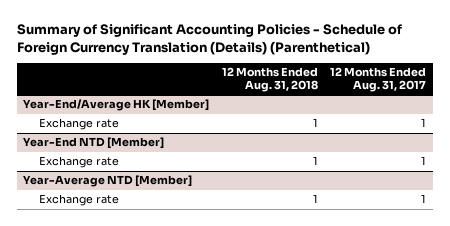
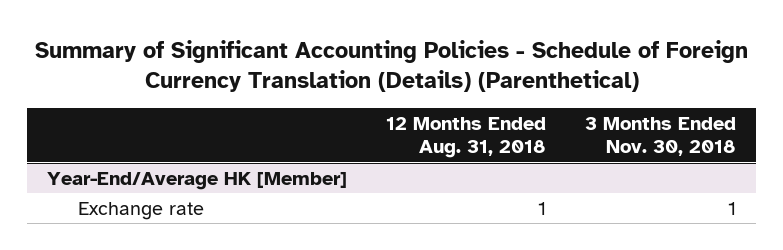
[330,67,427,93] 12 Months Ended Aug. 31, 2017 -> none
none -> [585,116,737,157] 3 Months Ended Nov. 30, 2018
[23,137,165,150] Year-End NTD [Member] -> none
[39,156,120,169] Exchange rate -> none
[23,175,193,188] Year-Average NTD [Member] -> none
[39,194,120,207] Exchange rate -> none

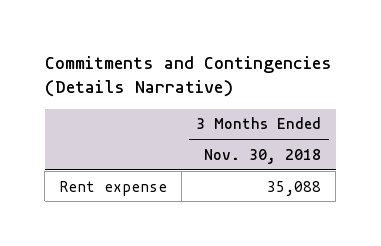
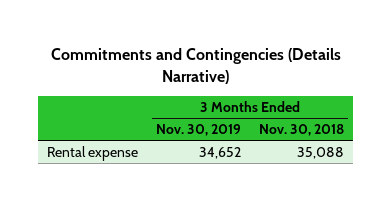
none -> [156,124,242,137] Nov. 30, 2019
[59,180,168,196] Rent expense -> [47,145,139,161] Rental expense

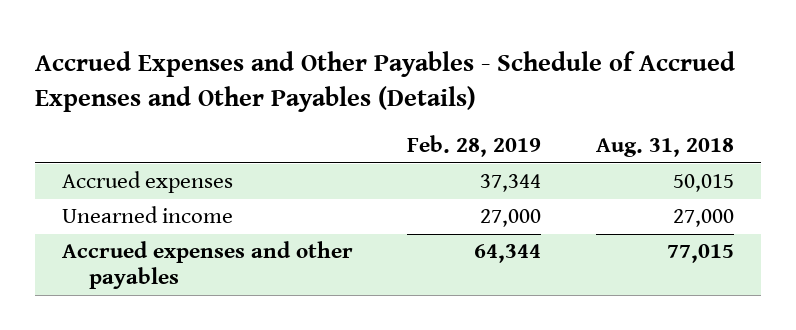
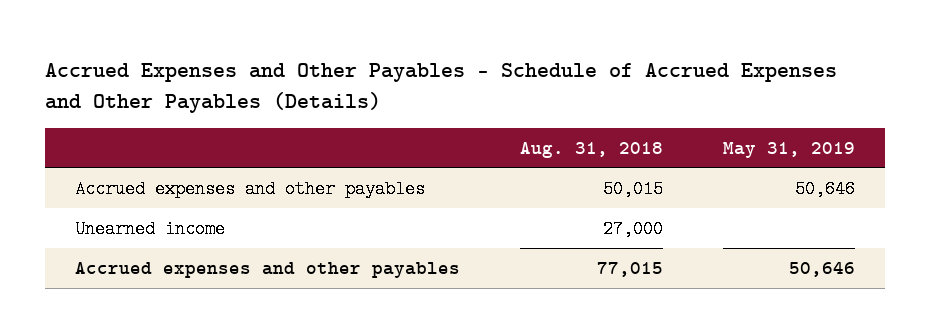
[407,135,542,158] Feb. 28, 2019 -> none
none -> [723,141,856,158] May 31, 2019
[62,171,234,194] Accrued expenses -> [75,179,426,198] Accrued expenses and other payables

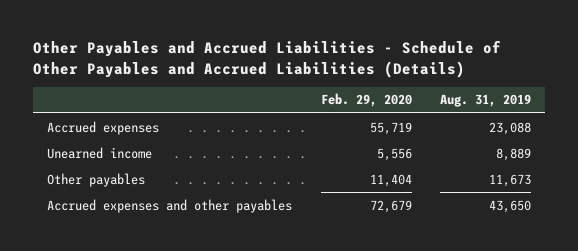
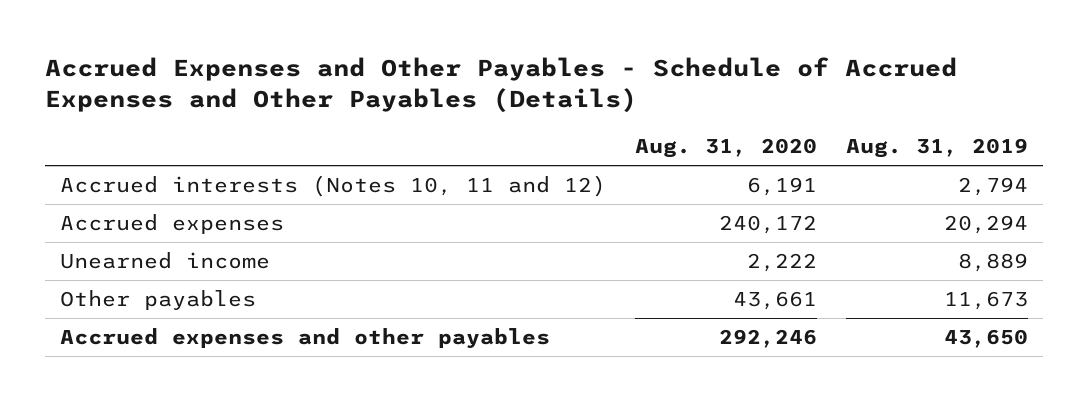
[33,40,502,78] Other Payables and Accrued Liabilities - Schedule of Other Payables and Accrued Liabilities (Details) -> [45,57,958,114] Accrued Expenses and Other Payables - Schedule of Accrued Expenses and Other Payables (Details)
[320,93,412,108] Feb. 29, 2020 -> none
none -> [634,138,817,159] Aug. 31, 2020
none -> [59,174,606,197] Accrued interests (Notes 10, 11 and 12)
[489,121,532,135] 23,088 -> [944,214,1029,234] 20,294

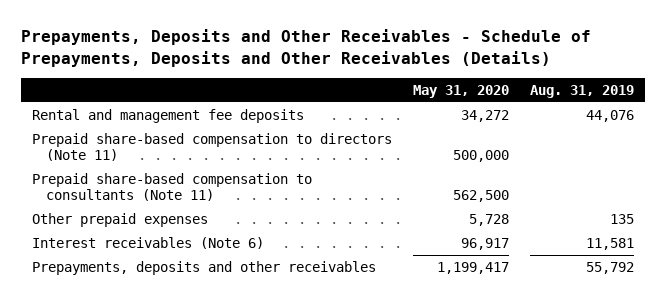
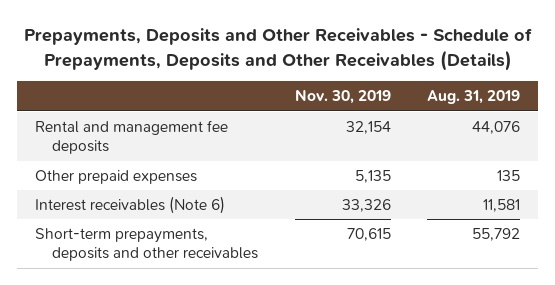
[412,84,509,98] May 31, 2020 -> none
none -> [294,90,391,105] Nov. 30, 2019
[31,133,392,162] Prepaid share-based compensation to directors (Note 11) -> none
[31,173,312,202] Prepaid share-based compensation to consultants (Note 11) -> none
[31,261,376,276] Prepayments, deposits and other receivables -> [35,227,259,262] Short-term prepayments, deposits and other receivables

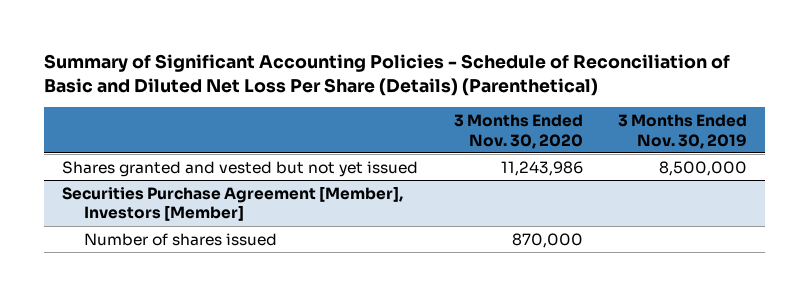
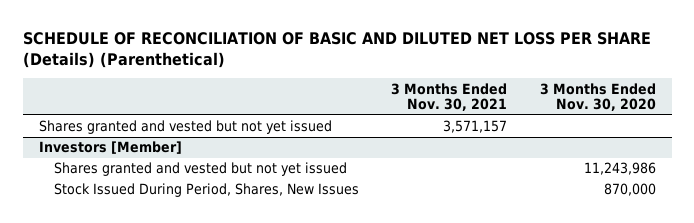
[44,54,731,96] Summary of Significant Accounting Policies - Schedule of Reconciliation of Basic and Diluted Net Loss Per Share (Details) (Parenthetical) -> [22,31,651,68] SCHEDULE OF RECONCILIATION OF BASIC AND DILUTED NET LOSS PER SHARE (Details) (Parenthetical)
[618,113,748,149] 3 Months Ended Nov. 30, 2019 -> none
none -> [391,82,508,112] 3 Months Ended Nov. 30, 2021
none -> [38,120,332,135] Shares granted and vested but not yet issued
none -> [38,141,182,155] Investors [Member]
[62,185,404,222] Securities Purchase Agreement [Member], Investors [Member] -> none
[83,232,277,246] Number of shares issued -> [54,183,360,198] Stock Issued During Period, Shares, New Issues

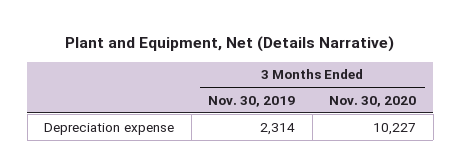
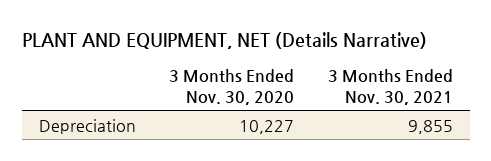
[65,36,395,53] Plant and Equipment, Net (Details Narrative) -> [21,32,427,50] PLANT AND EQUIPMENT, NET (Details Narrative)
[208,95,296,107] Nov. 30, 2019 -> none
none -> [327,69,453,105] 3 Months Ended Nov. 30, 2021
[44,122,175,135] Depreciation expense -> [38,118,136,134] Depreciation

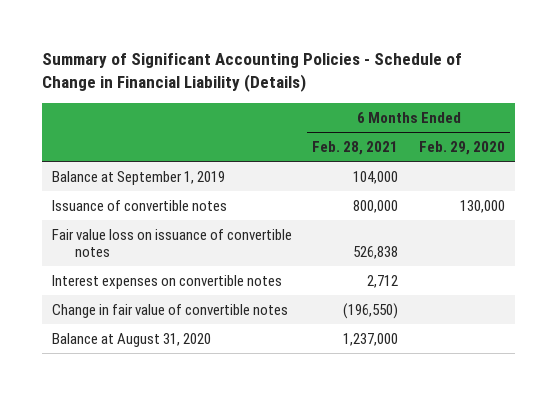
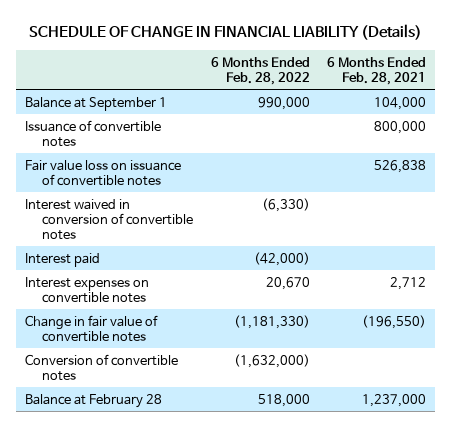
[41,53,462,93] Summary of Significant Accounting Policies - Schedule of Change in Financial Liability (Details) -> [28,23,422,40] SCHEDULE OF CHANGE IN FINANCIAL LIABILITY (Details)
[418,141,505,156] Feb. 29, 2020 -> none
none -> [210,56,310,86] 6 Months Ended Feb. 28, 2022
[52,170,226,185] Balance at September 1, 2019 -> [25,96,168,111] Balance at September 1
none -> [25,198,194,241] Interest waived in conversion of convertible notes
none -> [25,252,101,267] Interest paid
none -> [25,353,179,381] Conversion of convertible notes
[52,332,212,347] Balance at August 31, 2020 -> [25,393,163,408] Balance at February 28

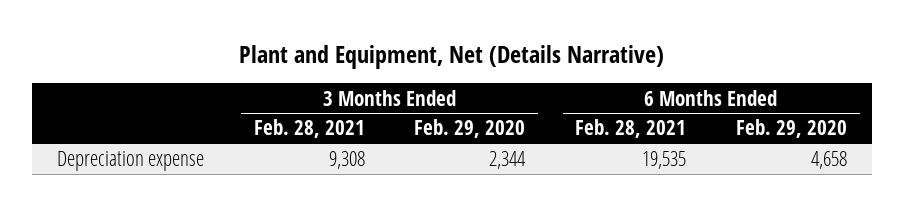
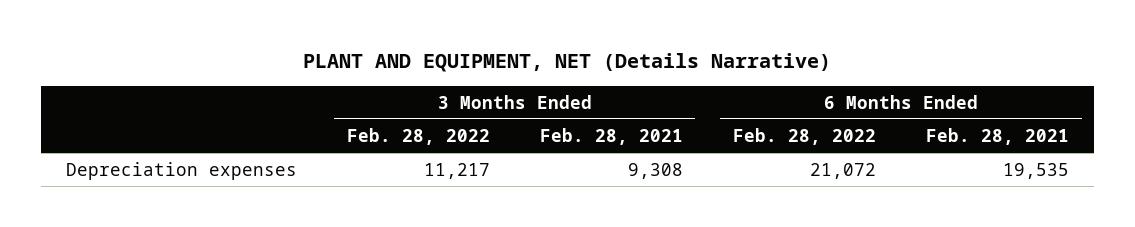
[238,45,664,70] Plant and Equipment, Net (Details Narrative) -> [303,52,832,72] PLANT AND EQUIPMENT, NET (Details Narrative)
[414,119,526,139] Feb. 29, 2020 -> none
[736,119,848,139] Feb. 29, 2020 -> none
none -> [346,128,490,146] Feb. 28, 2022
none -> [732,128,876,146] Feb. 28, 2022
[56,151,204,172] Depreciation expense -> [65,162,297,181] Depreciation expenses

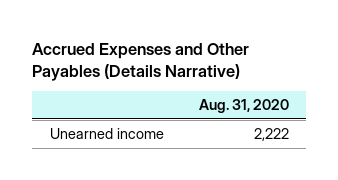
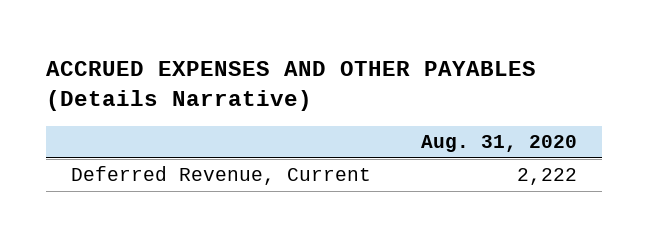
[32,42,250,81] Accrued Expenses and Other Payables (Details Narrative) -> [46,61,537,112] ACCRUED EXPENSES AND OTHER PAYABLES (Details Narrative)
[49,128,164,140] Unearned income -> [70,166,371,186] Deferred Revenue, Current

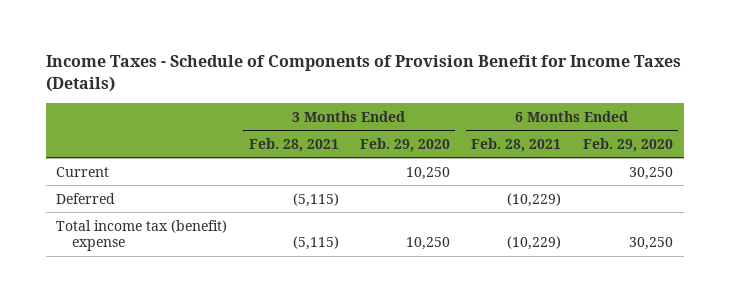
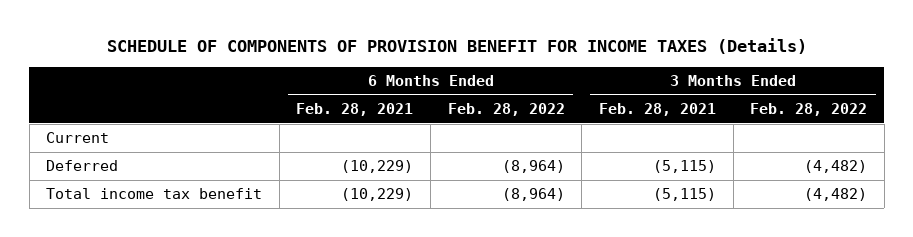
[45,55,681,93] Income Taxes - Schedule of Components of Provision Benefit for Income Taxes (Details) -> [106,37,807,54] SCHEDULE OF COMPONENTS OF PROVISION BENEFIT FOR INCOME TAXES (Details)
[360,137,451,152] Feb. 29, 2020 -> none
[582,137,673,152] Feb. 29, 2020 -> none
none -> [447,103,565,117] Feb. 28, 2022
none -> [750,103,868,117] Feb. 28, 2022
[56,219,228,251] Total income tax (benefit) expense -> [46,188,263,200] Total income tax benefit

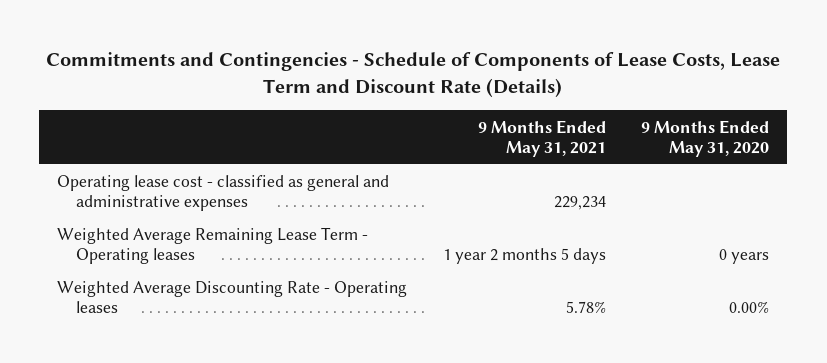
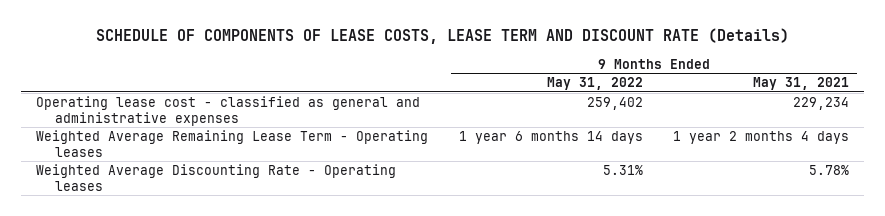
[46,52,781,99] Commitments and Contingencies - Schedule of Components of Lease Costs, Lease Term and Discount Rate (Details) -> [95,28,789,45] SCHEDULE OF COMPONENTS OF LEASE COSTS, LEASE TERM AND DISCOUNT RATE (Details)
[641,119,770,157] 9 Months Ended May 31, 2020 -> none
none -> [546,77,643,91] May 31, 2022
[442,248,606,265] 1 year 2 months 5 days -> [673,131,850,145] 1 year 2 months 4 days

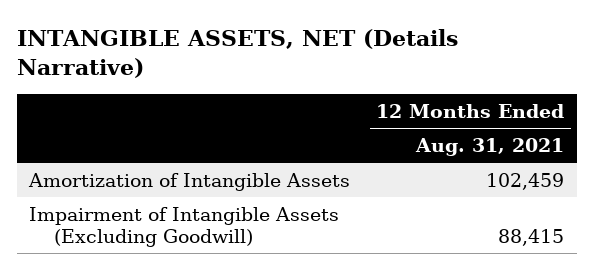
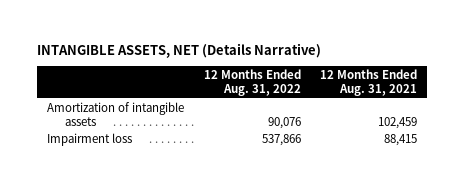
none -> [203,68,301,97] 12 Months Ended Aug. 31, 2022
[28,173,351,192] Amortization of Intangible Assets -> [47,101,185,127] Amortization of intangible assets
[29,207,340,247] Impairment of Intangible Assets (Excluding Goodwill) -> [47,132,133,146] Impairment loss

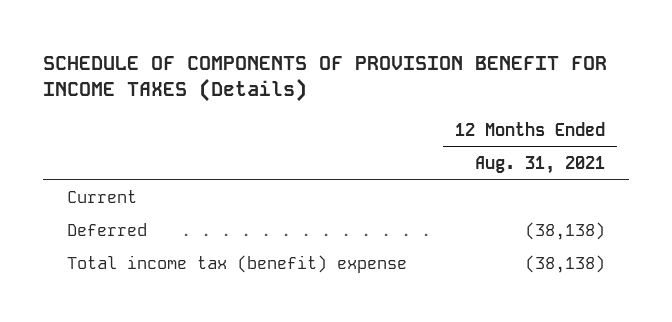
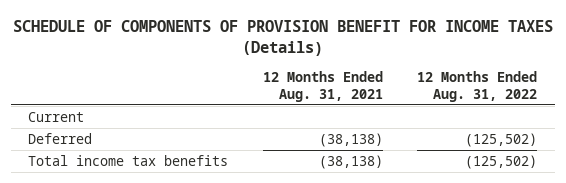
none -> [417,71,538,102] 12 Months Ended Aug. 31, 2022
[67,254,408,273] Total income tax (benefit) expense -> [28,154,229,166] Total income tax benefits

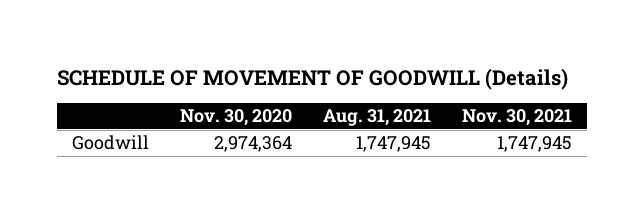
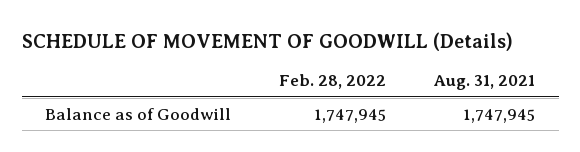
[180,109,293,127] Nov. 30, 2020 -> none
[461,109,572,127] Nov. 30, 2021 -> none
none -> [279,74,387,90] Feb. 28, 2022
[72,135,150,151] Goodwill -> [45,107,232,120] Balance as of Goodwill

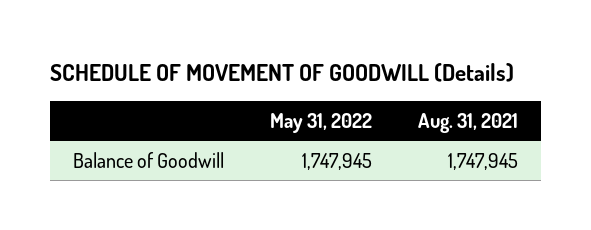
[279,74,387,90] Feb. 28, 2022 -> none
none -> [269,113,372,134] May 31, 2022
[45,107,232,120] Balance as of Goodwill -> [72,151,224,168] Balance of Goodwill

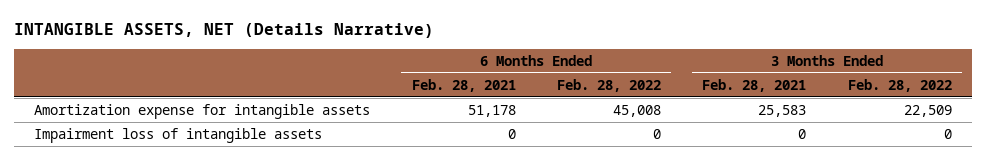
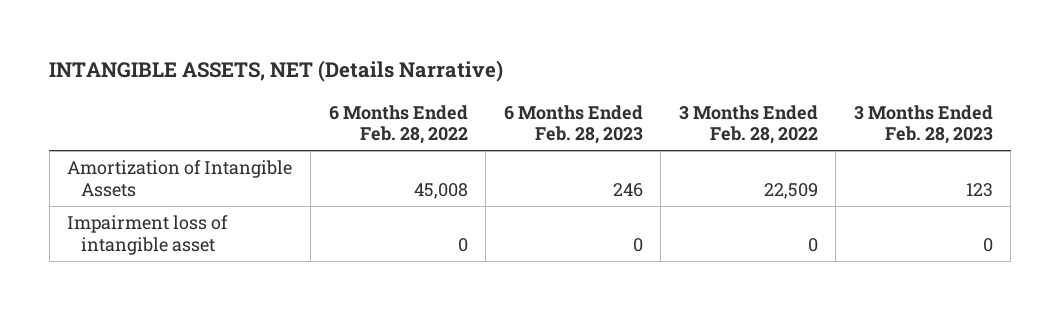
[411,78,516,92] Feb. 28, 2021 -> none
[702,78,807,92] Feb. 28, 2021 -> none
none -> [503,104,643,145] 6 Months Ended Feb. 28, 2023
none -> [853,104,993,145] 3 Months Ended Feb. 28, 2023
[34,103,371,119] Amortization expense for intangible assets -> [67,160,293,197] Amortization of Intangible Assets
[34,127,323,143] Impairment loss of intangible assets -> [67,215,229,255] Impairment loss of intangible asset

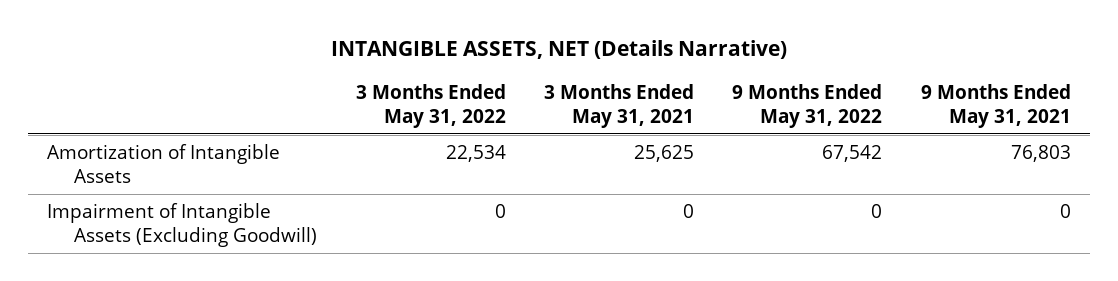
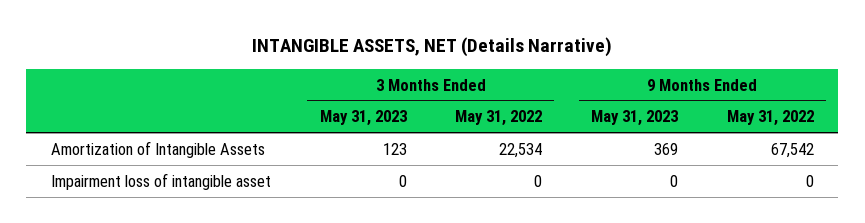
[543,84,694,128] 3 Months Ended May 31, 2021 -> none
[920,84,1071,128] 9 Months Ended May 31, 2021 -> none
none -> [319,110,407,127] May 31, 2023
none -> [591,110,679,127] May 31, 2023
[46,203,318,247] Impairment of Intangible Assets (Excluding Goodwill) -> [50,172,271,190] Impairment loss of intangible asset

